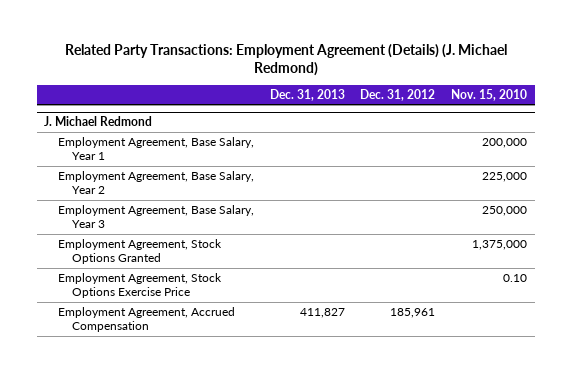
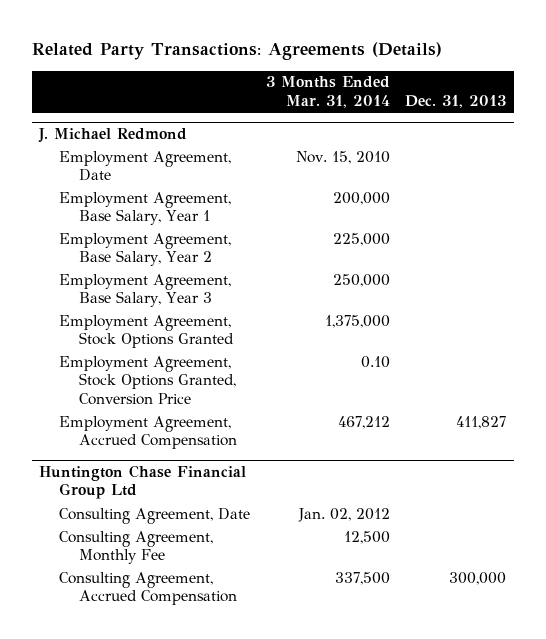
[64,43,507,77] Related Party Transactions: Employment Agreement (Details) (J. Michael Redmond) -> [31,42,442,61] Related Party Transactions: Agreements (Details)
[360,88,436,101] Dec. 31, 2012 -> none
[451,88,528,101] Nov. 15, 2010 -> none
none -> [265,76,390,108] 3 Months Ended Mar. 31, 2014
none -> [59,150,232,182] Employment Agreement, Date
[58,272,223,299] Employment Agreement, Stock Options Exercise Price -> [59,355,237,405] Employment Agreement, Stock Options Granted, Conversion Price
none -> [39,464,247,500] Huntington Chase Financial Group Ltd
none -> [59,507,251,524] Consulting Agreement, Date
none -> [59,530,214,565] Consulting Agreement, Monthly Fee
none -> [59,571,238,606] Consulting Agreement, Accrued Compensation

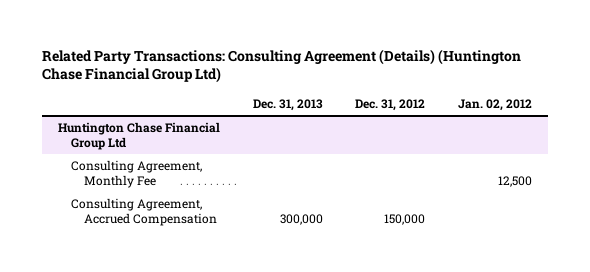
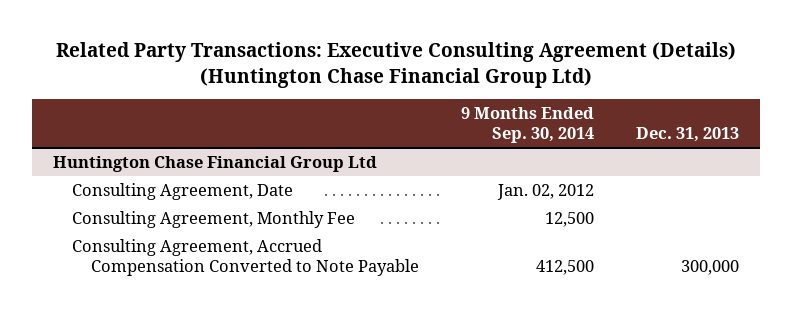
[41,48,521,84] Related Party Transactions: Consulting Agreement (Details) (Huntington Chase Financial Group Ltd) -> [55,42,736,88] Related Party Transactions: Executive Consulting Agreement (Details) (Huntington Chase Financial Group Ltd)
[355,98,426,111] Dec. 31, 2012 -> none
[458,98,533,111] Jan. 02, 2012 -> none
none -> [460,107,594,144] 9 Months Ended Sep. 30, 2014
none -> [71,182,293,200] Consulting Agreement, Date
[71,198,217,226] Consulting Agreement, Accrued Compensation -> [71,238,420,277] Consulting Agreement, Accrued Compensation Converted to Note Payable

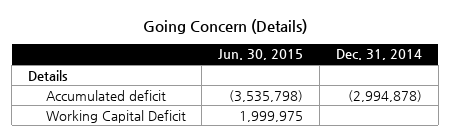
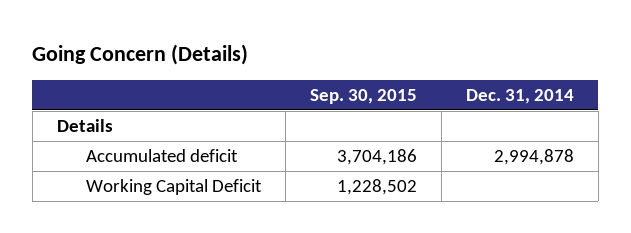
[218,49,304,61] Jun. 30, 2015 -> none
none -> [310,88,418,104] Sep. 30, 2015
[347,89,422,102] (2,994,878) -> [493,148,574,165] 2,994,878

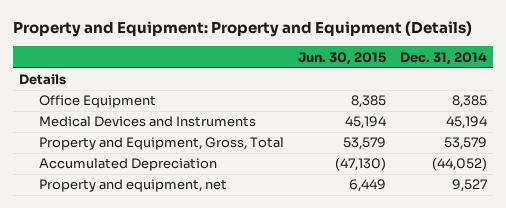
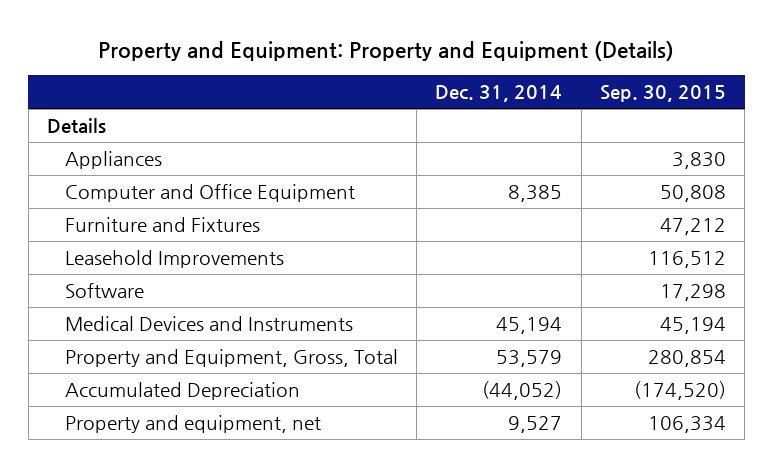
[297,51,386,65] Jun. 30, 2015 -> none
none -> [599,85,726,103] Sep. 30, 2015
none -> [64,150,162,169] Appliances
[39,95,157,109] Office Equipment -> [64,183,355,202] Computer and Office Equipment
none -> [64,216,260,232] Furniture and Fixtures
none -> [64,249,284,268] Leasehold Improvements
none -> [64,282,144,298] Software

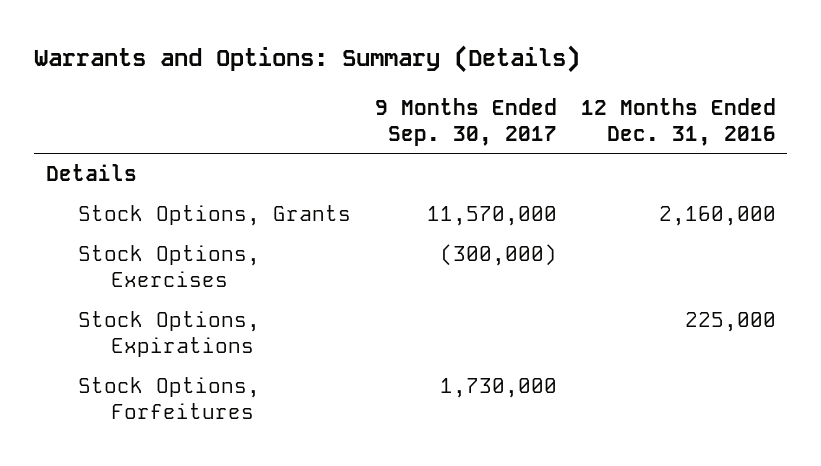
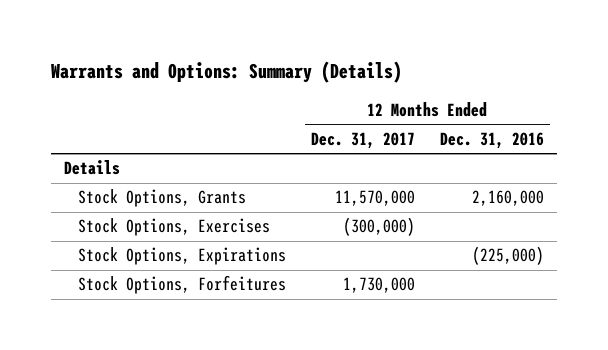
[374,97,557,146] 9 Months Ended Sep. 30, 2017 -> none
none -> [310,131,415,149] Dec. 31, 2017
[684,312,776,333] 225,000 -> [472,246,545,266] (225,000)

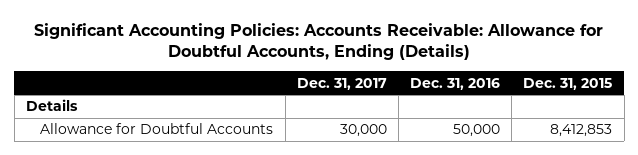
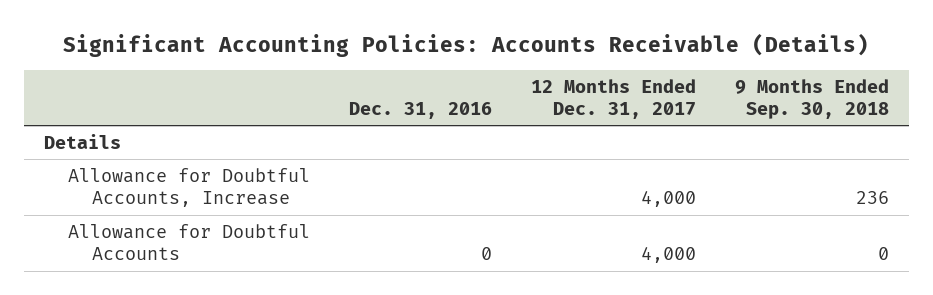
[34,22,604,61] Significant Accounting Policies: Accounts Receivable: Allowance for Doubtful Accounts, Ending (Details) -> [63,33,870,58] Significant Accounting Policies: Accounts Receivable (Details)
[296,77,387,90] Dec. 31, 2017 -> none
[523,77,613,90] Dec. 31, 2015 -> none
none -> [531,78,697,120] 12 Months Ended Dec. 31, 2017
none -> [735,78,890,120] 9 Months Ended Sep. 30, 2018
none -> [68,167,311,208] Allowance for Doubtful Accounts, Increase
[453,124,501,138] 50,000 -> [481,247,493,261] 0

